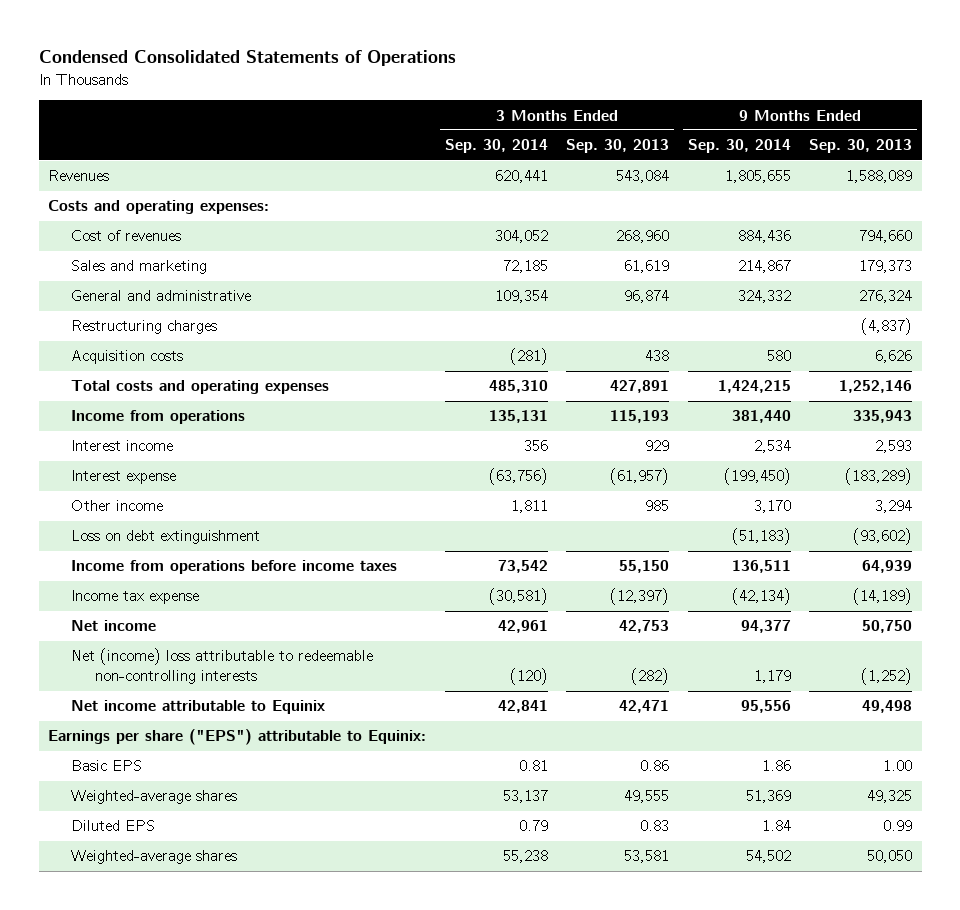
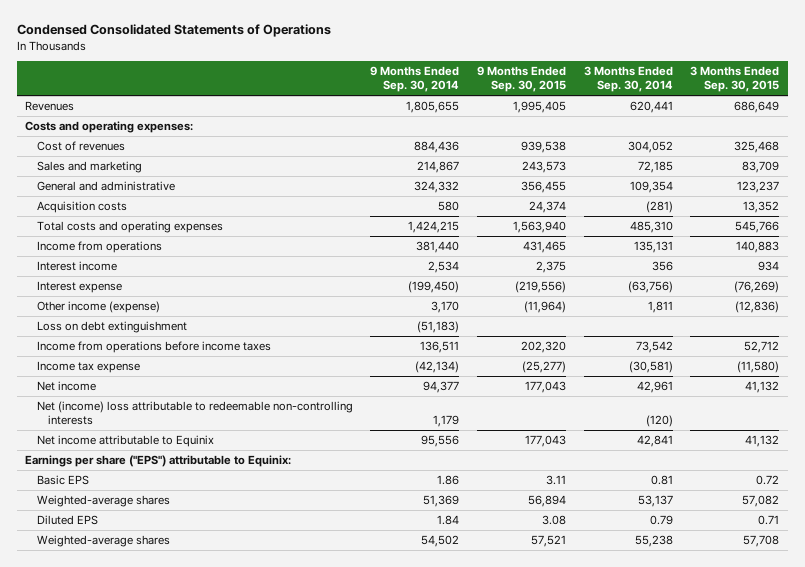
[566,139,670,154] Sep. 30, 2013 -> none
[809,139,913,154] Sep. 30, 2013 -> none
none -> [477,66,567,93] 9 Months Ended Sep. 30, 2015
none -> [690,66,780,93] 3 Months Ended Sep. 30, 2015
[71,320,218,335] Restructuring charges -> none
[71,500,164,512] Other income -> [36,301,160,314] Other income (expense)

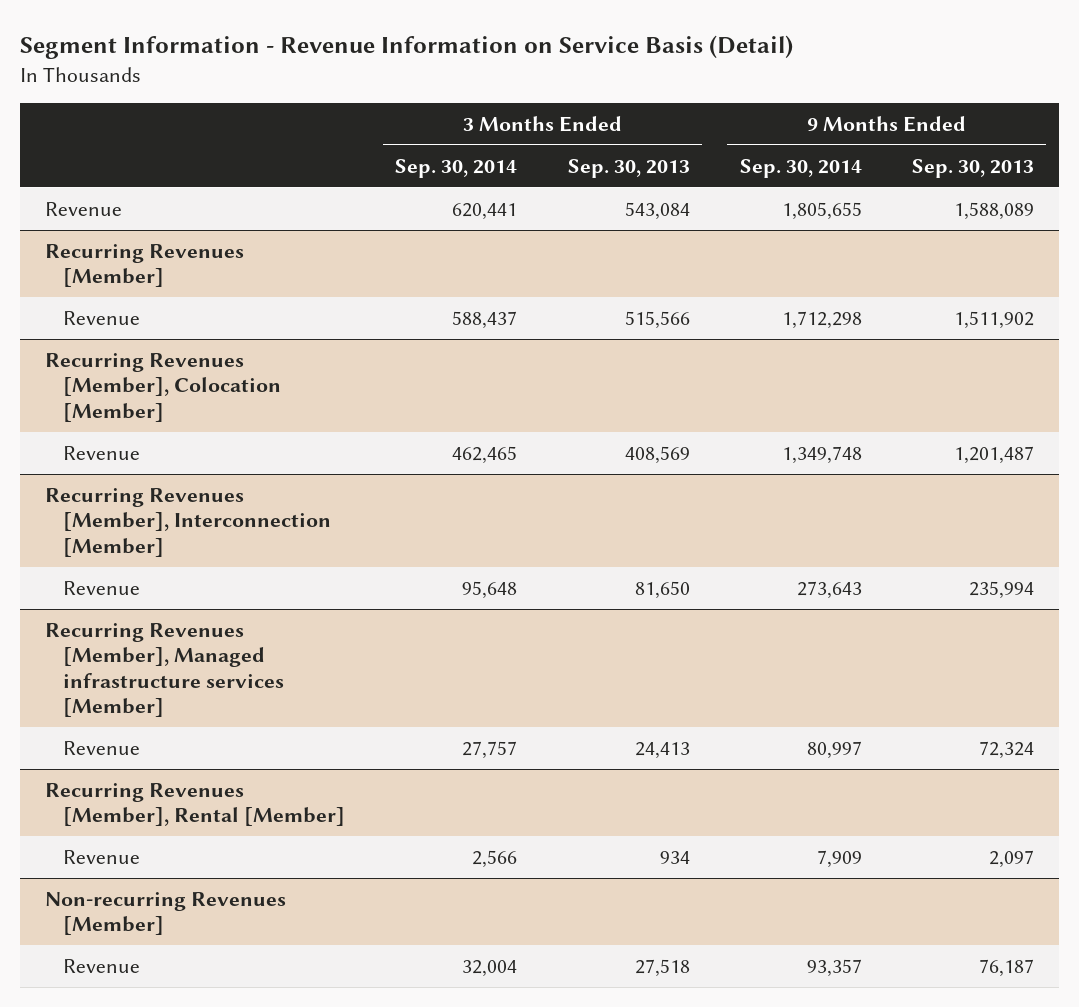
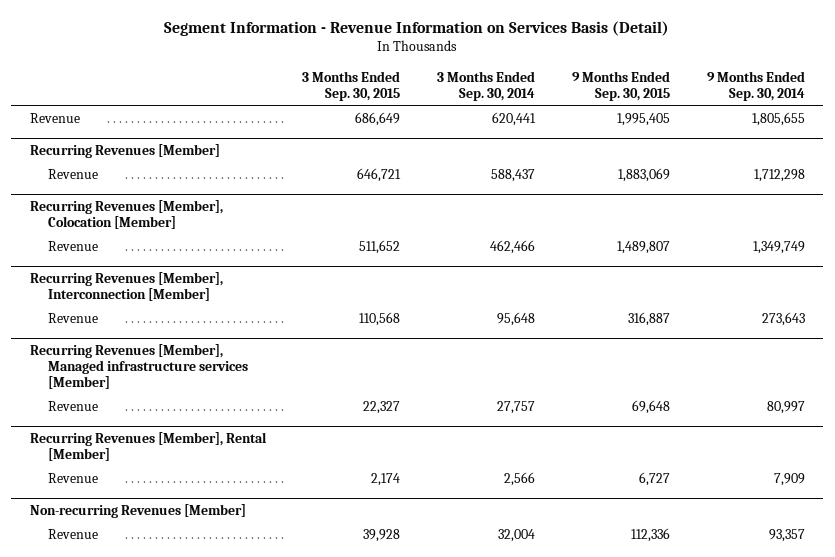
[20,35,794,60] Segment Information - Revenue Information on Service Basis (Detail) -> [164,20,670,36] Segment Information - Revenue Information on Services Basis (Detail)
[567,158,690,178] Sep. 30, 2013 -> none
[911,158,1034,178] Sep. 30, 2013 -> none
none -> [302,70,401,101] 3 Months Ended Sep. 30, 2015
none -> [572,70,671,101] 9 Months Ended Sep. 30, 2015
[452,445,518,464] 462,465 -> [490,239,536,254] 462,466
[781,445,862,464] 1,349,748 -> [753,240,806,254] 1,349,749

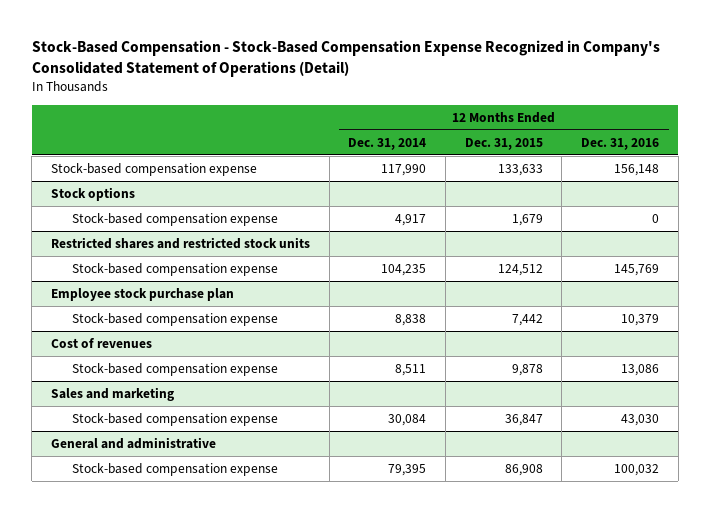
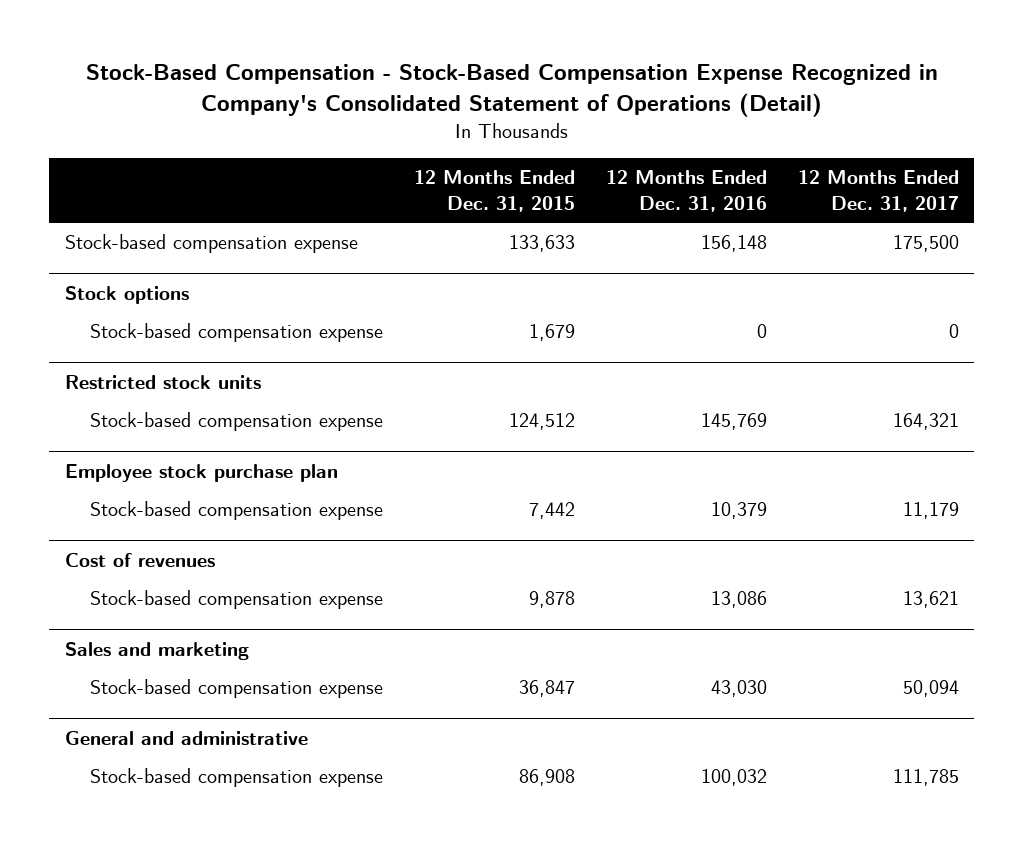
[348,137,427,150] Dec. 31, 2014 -> none
none -> [797,170,959,212] 12 Months Ended Dec. 31, 2017
[50,236,310,249] Restricted shares and restricted stock units -> [64,374,261,389] Restricted stock units

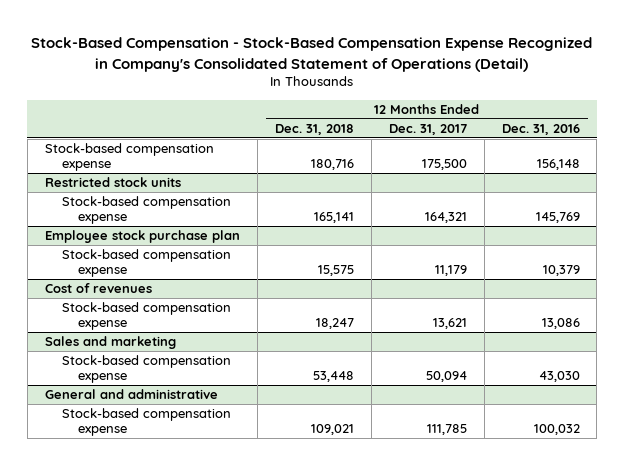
[414,170,576,212] 12 Months Ended Dec. 31, 2015 -> none
none -> [274,123,354,135] Dec. 31, 2018
[64,285,189,304] Stock options -> none
[90,323,384,343] Stock-based compensation expense -> none

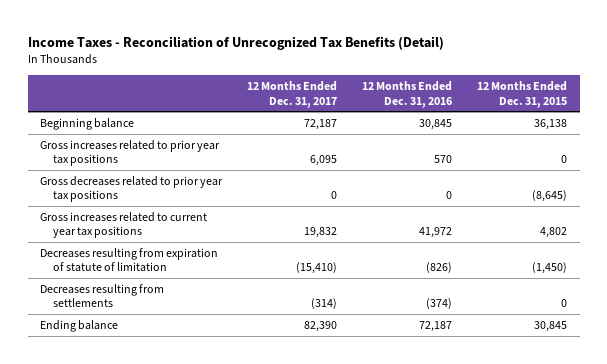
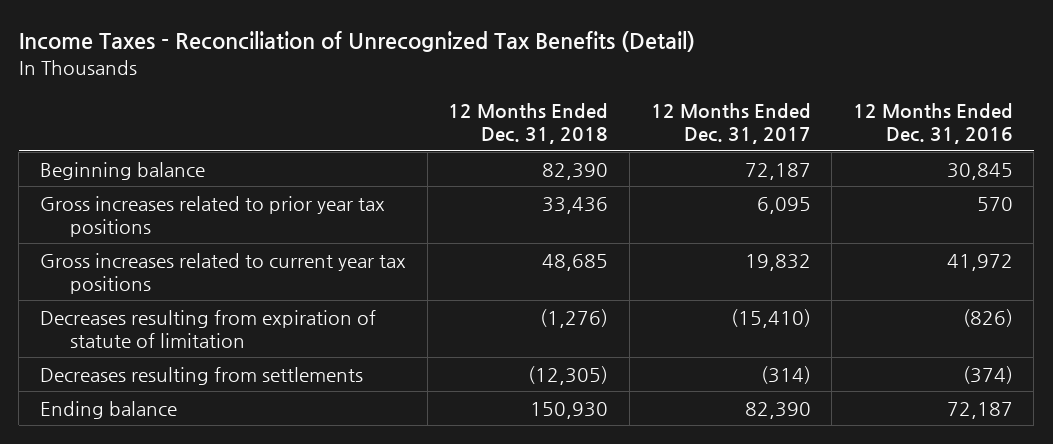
[477,81,568,108] 12 Months Ended Dec. 31, 2015 -> none
none -> [448,102,609,145] 12 Months Ended Dec. 31, 2018
[40,175,224,203] Gross decreases related to prior year tax positions -> none

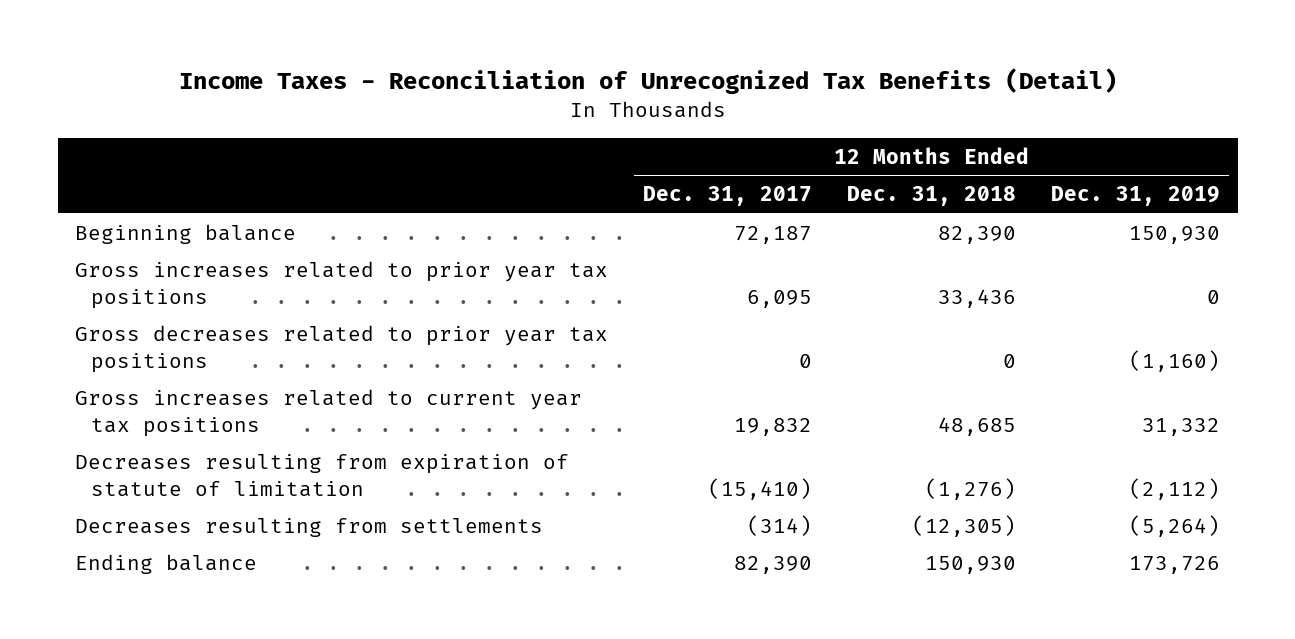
[852,102,1013,145] 12 Months Ended Dec. 31, 2016 -> none
none -> [1051,186,1221,207] Dec. 31, 2019
none -> [75,324,609,373] Gross decreases related to prior year tax positions

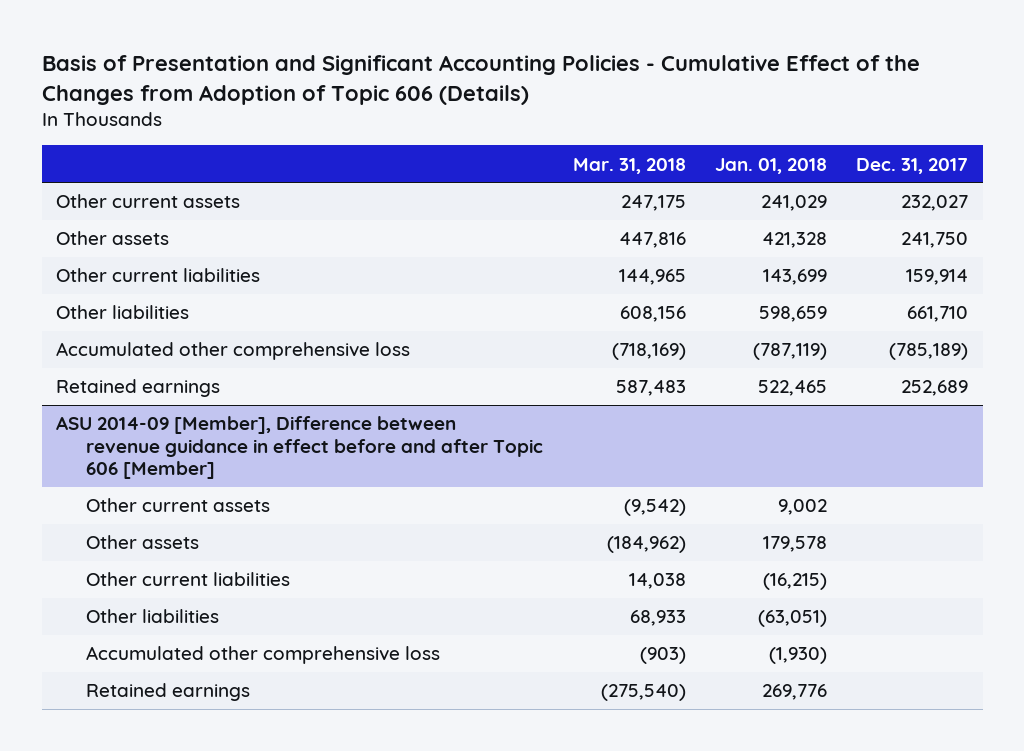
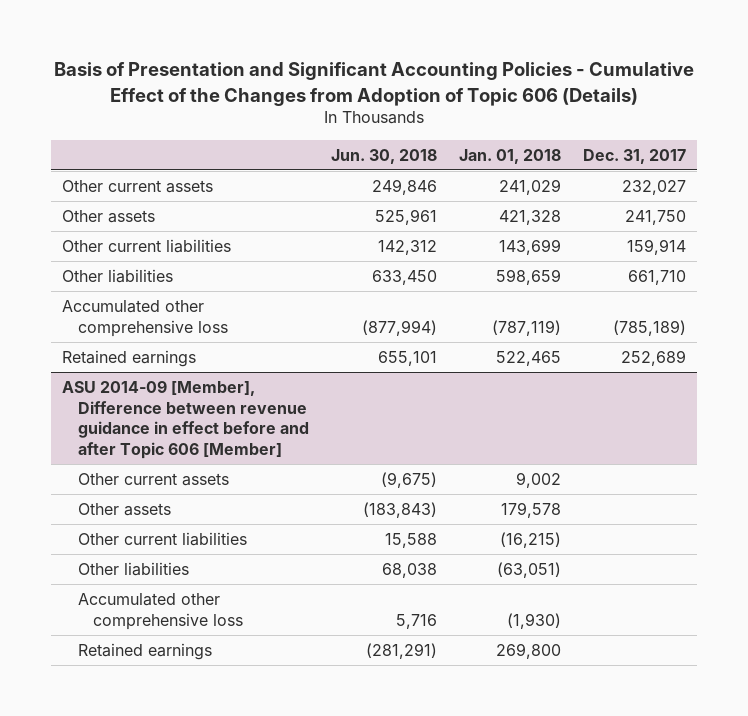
[572,157,686,174] Mar. 31, 2018 -> none
none -> [330,148,437,164] Jun. 30, 2018
[761,684,827,701] 269,776 -> [495,643,561,660] 269,800

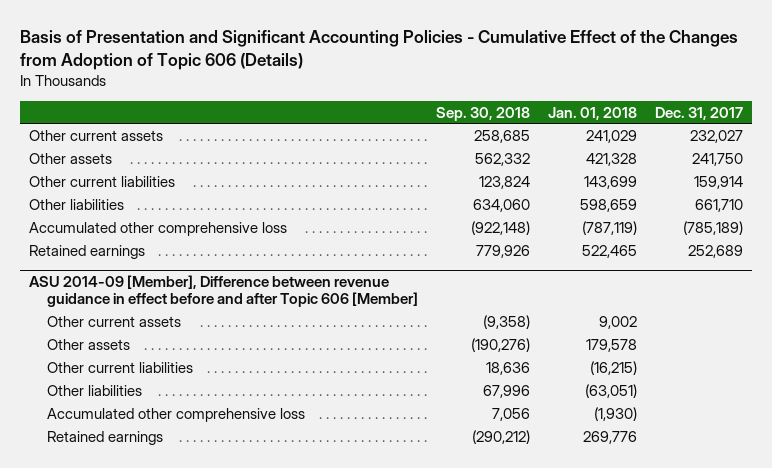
[330,148,437,164] Jun. 30, 2018 -> none
none -> [436,106,531,121] Sep. 30, 2018
[495,643,561,660] 269,800 -> [582,430,637,444] 269,776

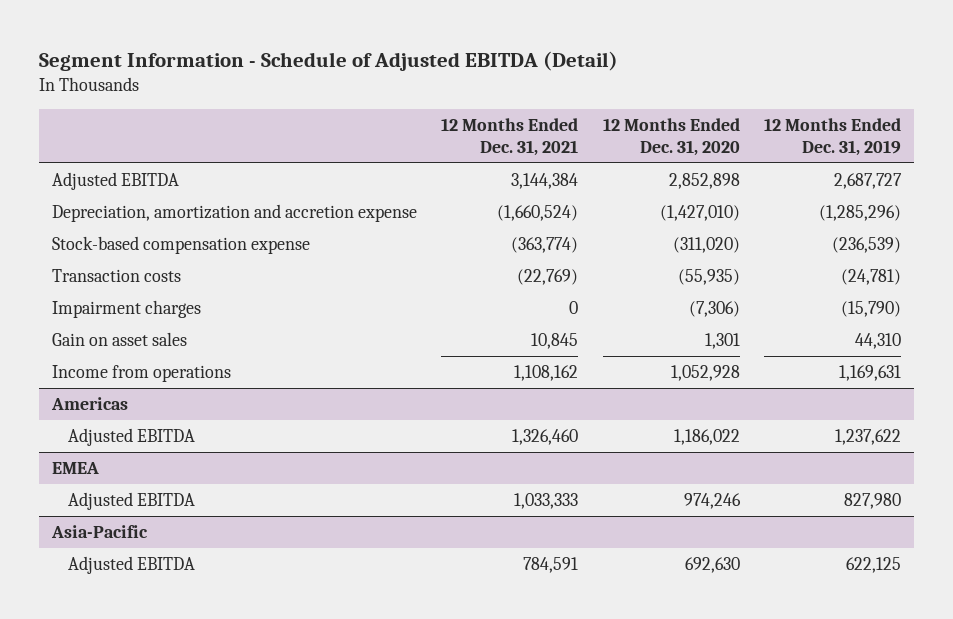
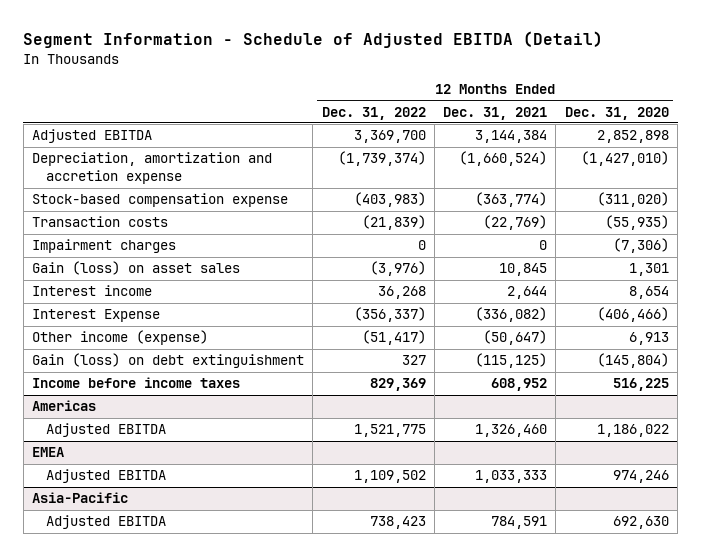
[764,118,902,156] 12 Months Ended Dec. 31, 2019 -> none
none -> [321,106,426,120] Dec. 31, 2022
[51,365,231,383] Income from operations -> none
[51,332,187,347] Gain on asset sales -> [31,261,240,276] Gain (loss) on asset sales
none -> [31,285,152,297] Interest income
none -> [31,309,160,323] Interest Expense
none -> [31,330,208,346] Other income (expense)
none -> [31,353,304,369] Gain (loss) on debt extinguishment
none -> [31,377,240,389] Income before income taxes

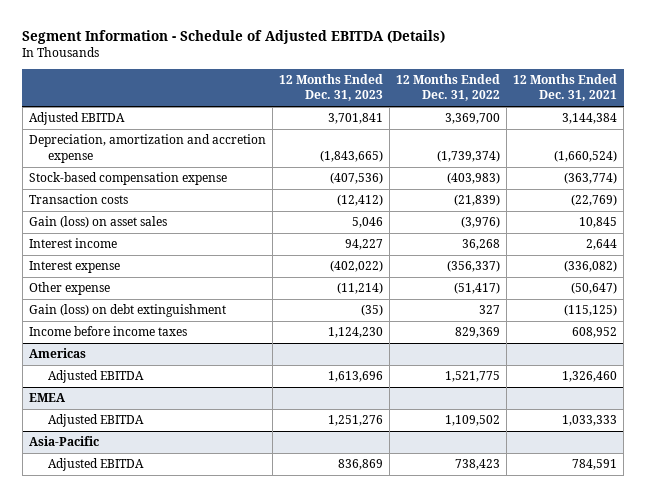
[23,30,604,48] Segment Information - Schedule of Adjusted EBITDA (Detail) -> [22,29,446,44] Segment Information - Schedule of Adjusted EBITDA (Details)
[564,106,669,120] Dec. 31, 2020 -> none
none -> [278,73,383,102] 12 Months Ended Dec. 31, 2023
[31,239,176,254] Impairment charges -> none
[31,309,160,323] Interest Expense -> [28,261,120,274] Interest expense
[31,330,208,346] Other income (expense) -> [28,282,110,296] Other expense

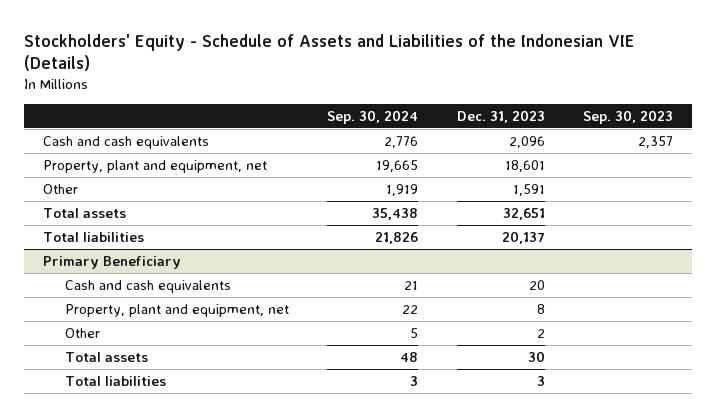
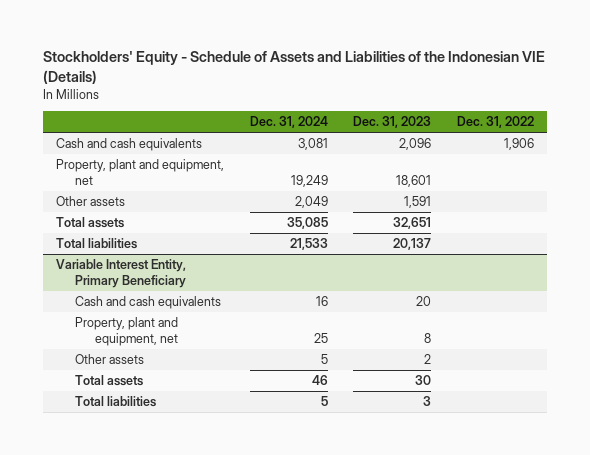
[327,109,419,124] Sep. 30, 2024 -> none
[583,109,674,124] Sep. 30, 2023 -> none
none -> [249,116,328,129] Dec. 31, 2024
none -> [457,116,535,129] Dec. 31, 2022
[43,183,79,194] Other -> [55,195,125,206] Other assets
[43,255,182,269] Primary Beneficiary -> [55,258,187,289] Variable Interest Entity, Primary Beneficiary
[64,327,100,338] Other -> [75,353,145,364] Other assets

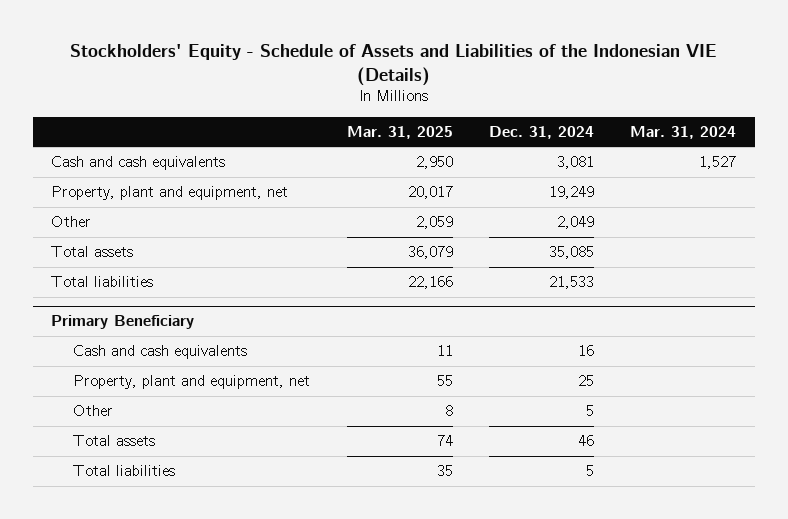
[353,116,432,129] Dec. 31, 2023 -> none
[457,116,535,129] Dec. 31, 2022 -> none
none -> [346,125,453,139] Mar. 31, 2025
none -> [630,125,737,139] Mar. 31, 2024
[55,195,125,206] Other assets -> [51,216,92,228] Other
[55,258,187,289] Variable Interest Entity, Primary Beneficiary -> [51,315,195,330] Primary Beneficiary
[75,353,145,364] Other assets -> [73,405,114,417] Other

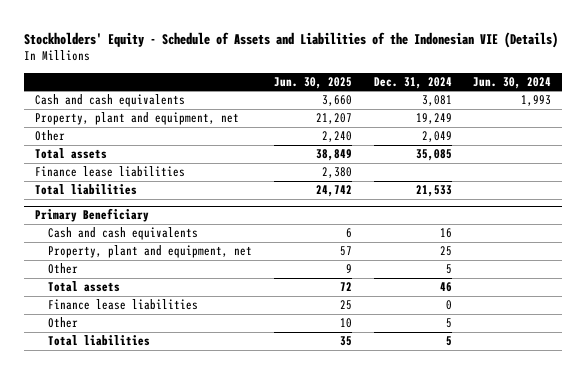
[346,125,453,139] Mar. 31, 2025 -> none
[630,125,737,139] Mar. 31, 2024 -> none
none -> [273,76,352,89] Jun. 30, 2025
none -> [473,76,552,89] Jun. 30, 2024
none -> [35,166,186,178] Finance lease liabilities
none -> [48,299,199,311] Finance lease liabilities
none -> [48,317,79,329] Other

